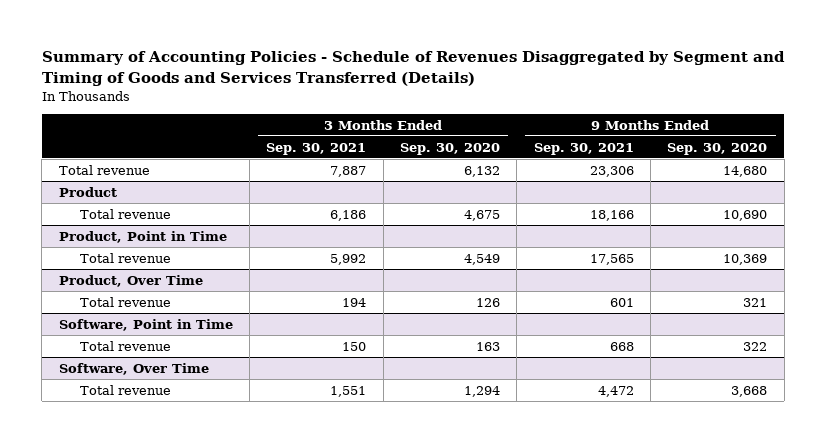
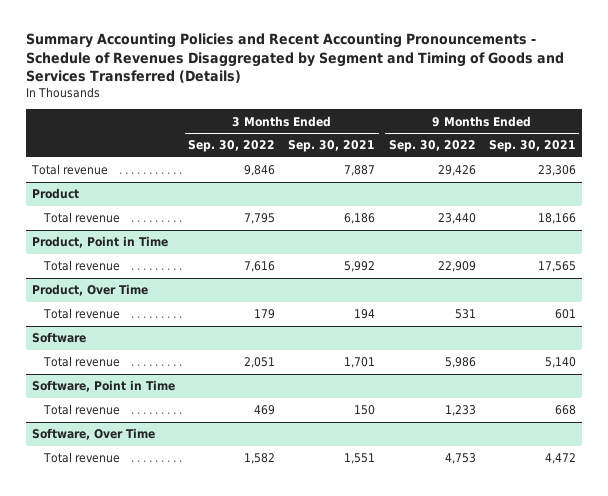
[41,51,785,86] Summary of Accounting Policies - Schedule of Revenues Disaggregated by Segment and Timing of Goods and Services Transferred (Details) -> [25,33,564,84] Summary Accounting Policies and Recent Accounting Pronouncements - Schedule of Revenues Disaggregated by Segment and Timing of Goods and Services Transferred (Details)
[400,142,501,155] Sep. 30, 2020 -> none
[667,142,768,155] Sep. 30, 2020 -> none
none -> [188,140,276,153] Sep. 30, 2022
none -> [388,140,476,153] Sep. 30, 2022
none -> [32,332,87,344] Software
none -> [42,356,120,368] Total revenue

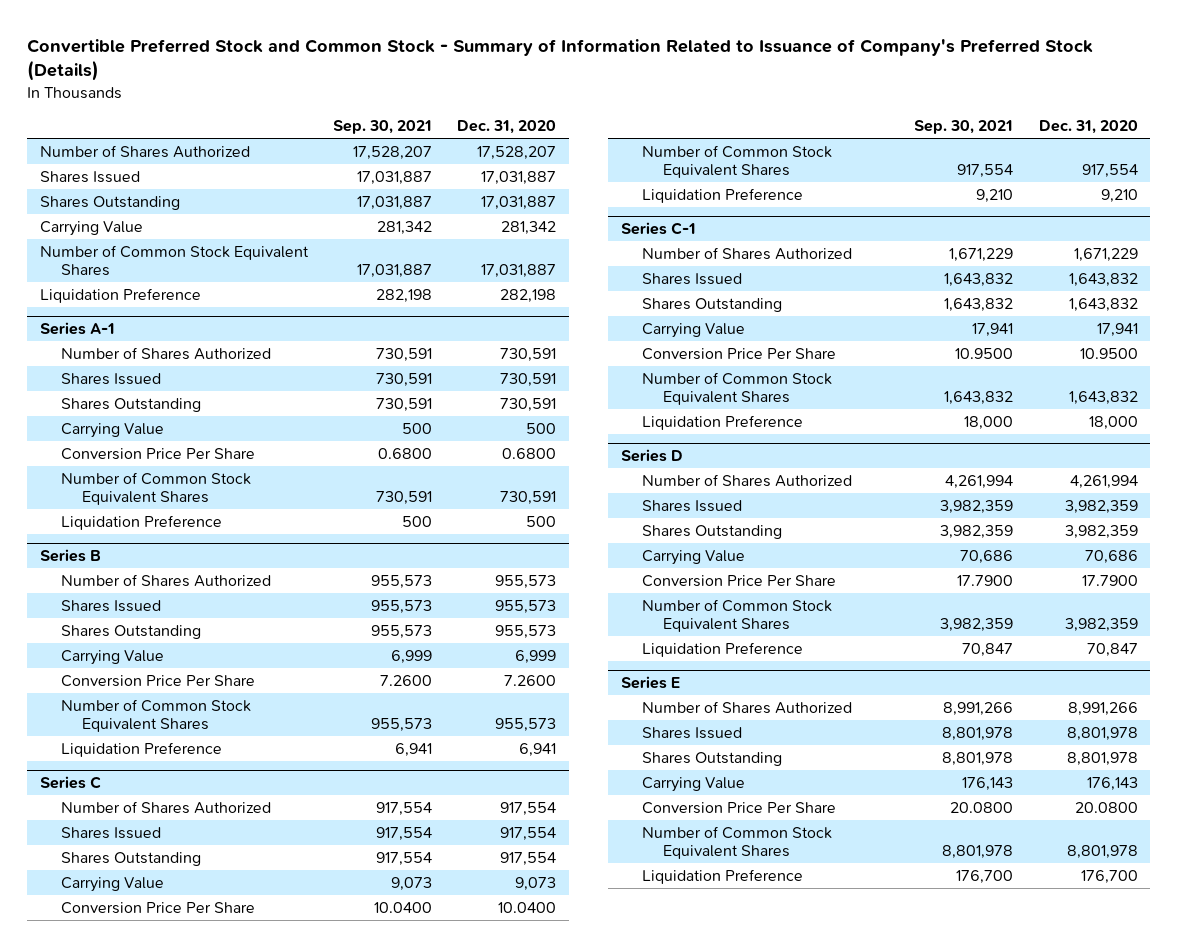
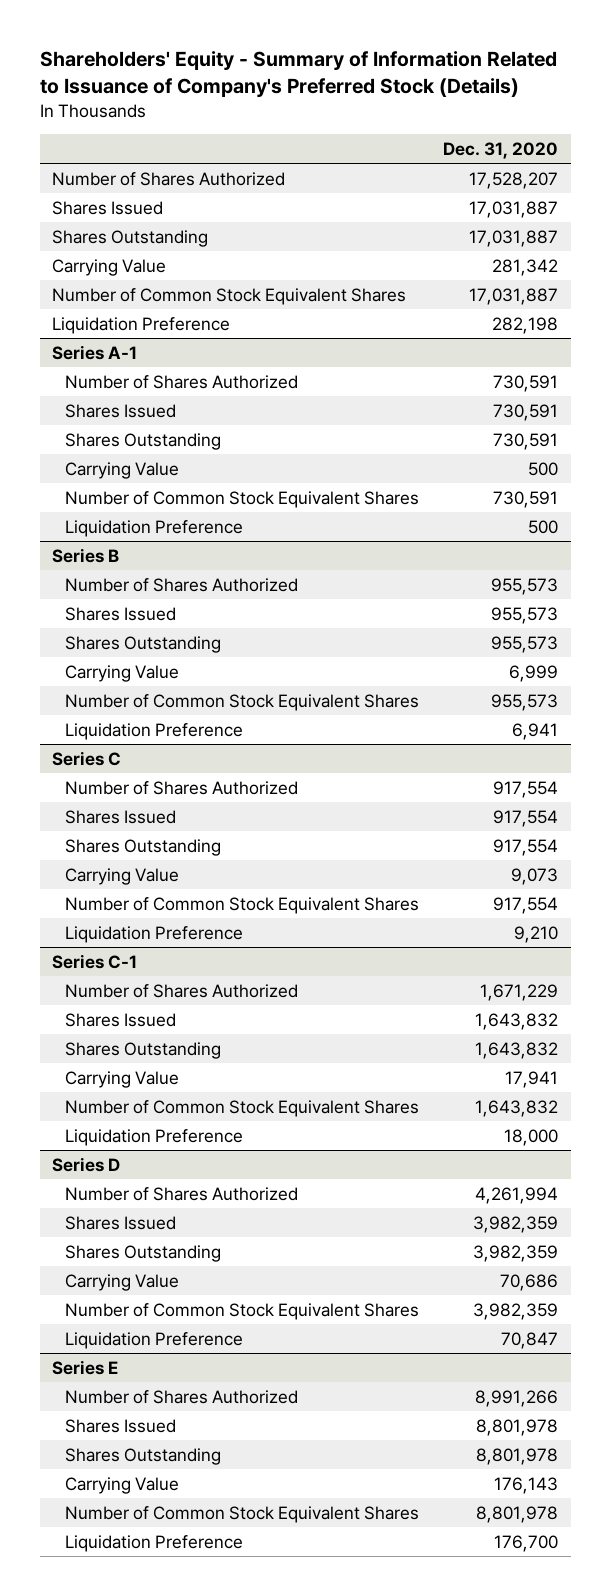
[27,38,1094,82] Convertible Preferred Stock and Common Stock - Summary of Information Related to Issuance of Company's Preferred Stock (Details) -> [39,51,557,98] Shareholders' Equity - Summary of Information Related to Issuance of Company's Preferred Stock (Details)
[333,120,433,135] Sep. 30, 2021 -> none
[60,447,255,460] Conversion Price Per Share -> none
[60,674,255,687] Conversion Price Per Share -> none
[60,901,255,914] Conversion Price Per Share -> none
[642,347,837,360] Conversion Price Per Share -> none
[642,574,837,587] Conversion Price Per Share -> none
[642,801,837,814] Conversion Price Per Share -> none

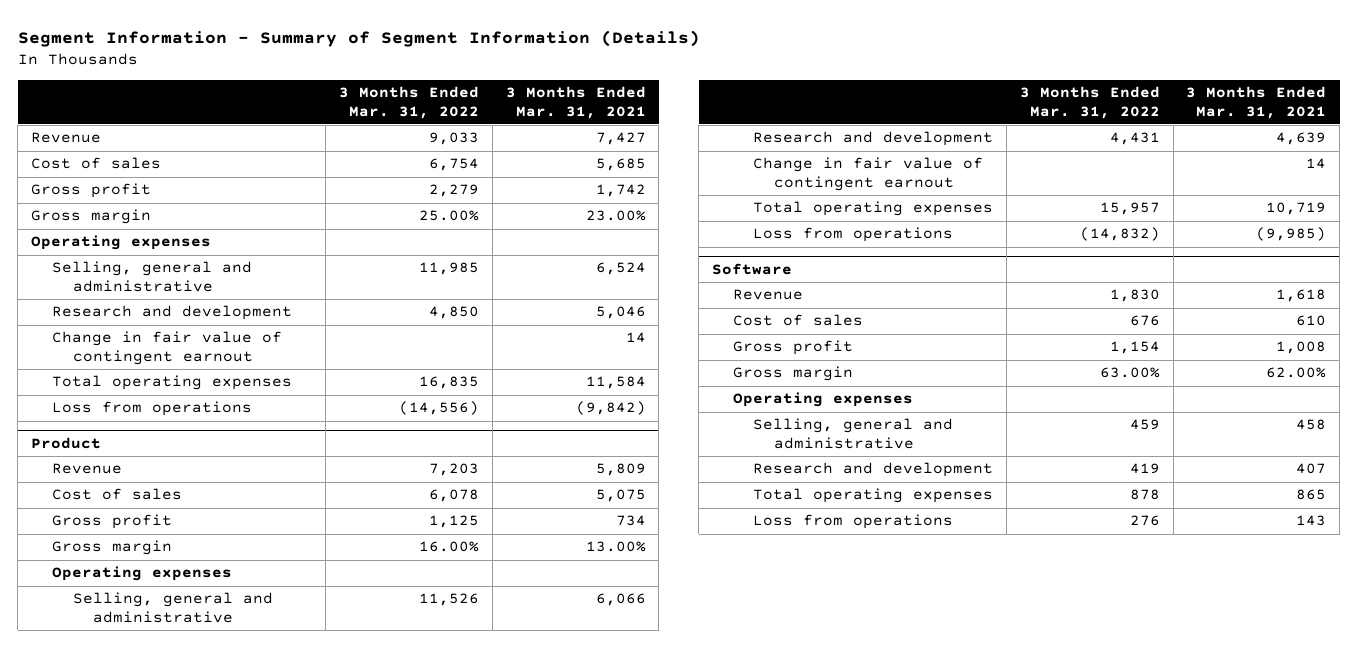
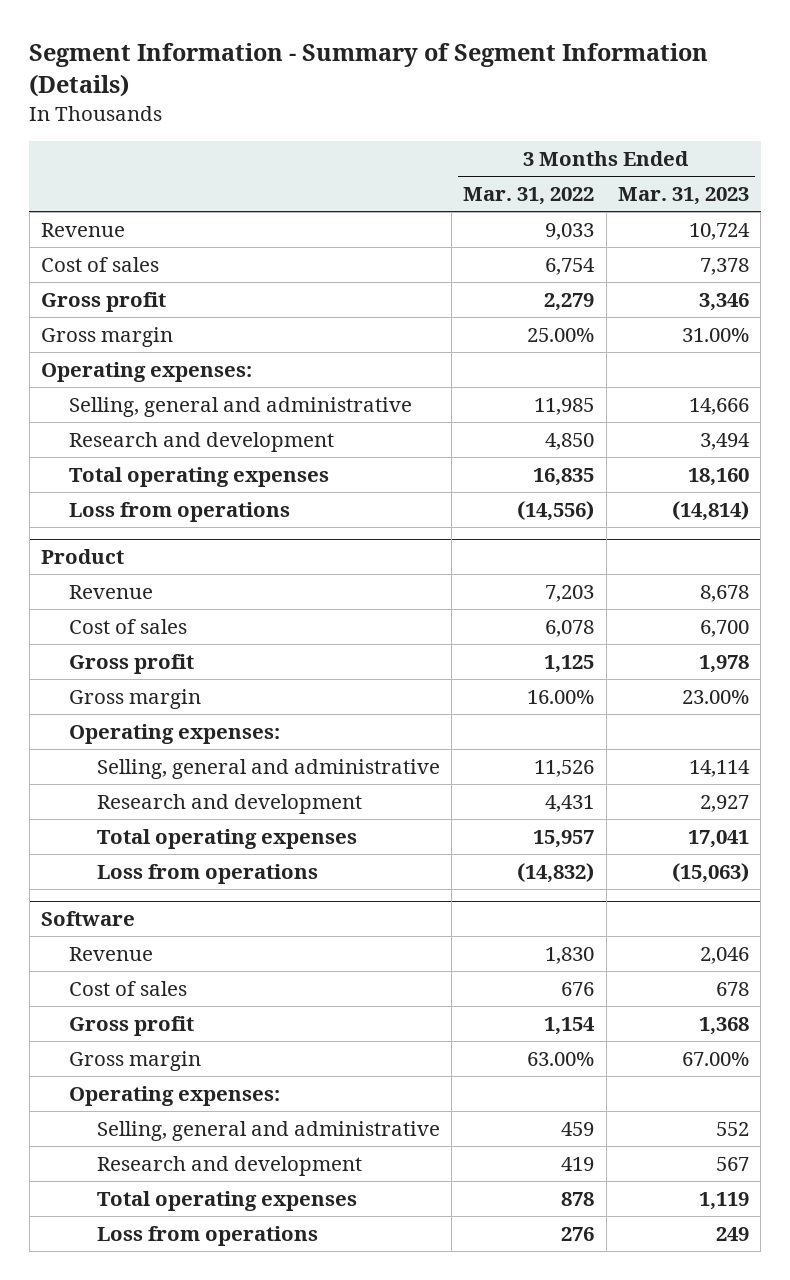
[505,86,646,119] 3 Months Ended Mar. 31, 2021 -> none
none -> [617,187,749,206] Mar. 31, 2023
[31,235,212,251] Operating expenses -> [41,361,253,382] Operating expenses:
[51,331,282,365] Change in fair value of contingent earnout -> none
[51,566,232,582] Operating expenses -> [69,723,281,744] Operating expenses:
[753,157,984,191] Change in fair value of contingent earnout -> none
[732,392,913,408] Operating expenses -> [69,1085,281,1106] Operating expenses:

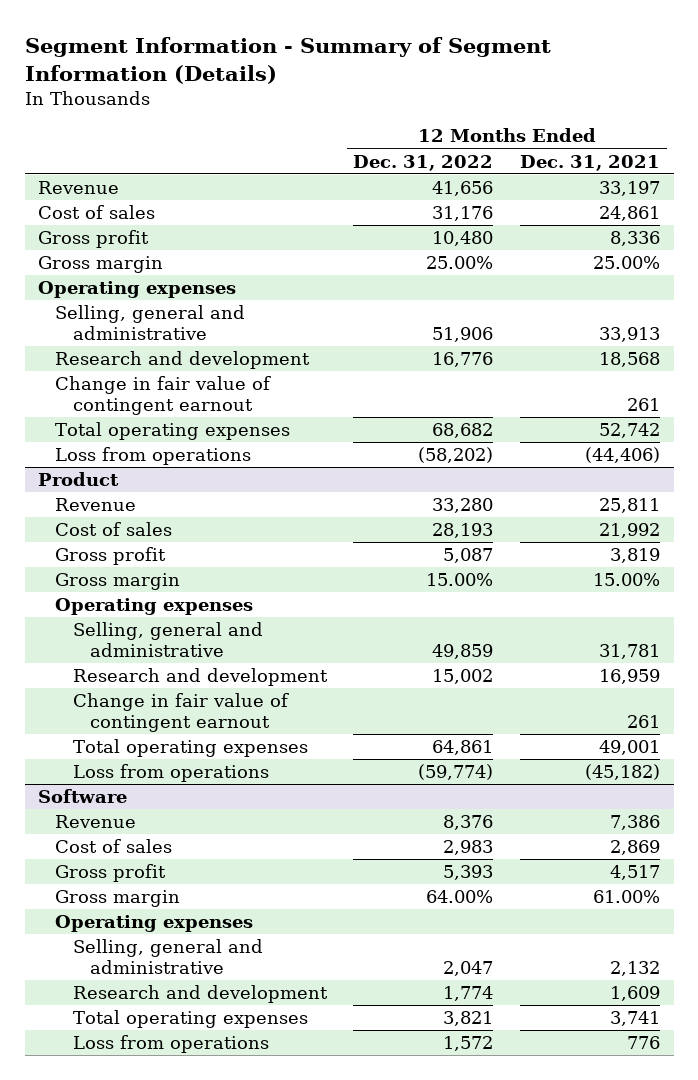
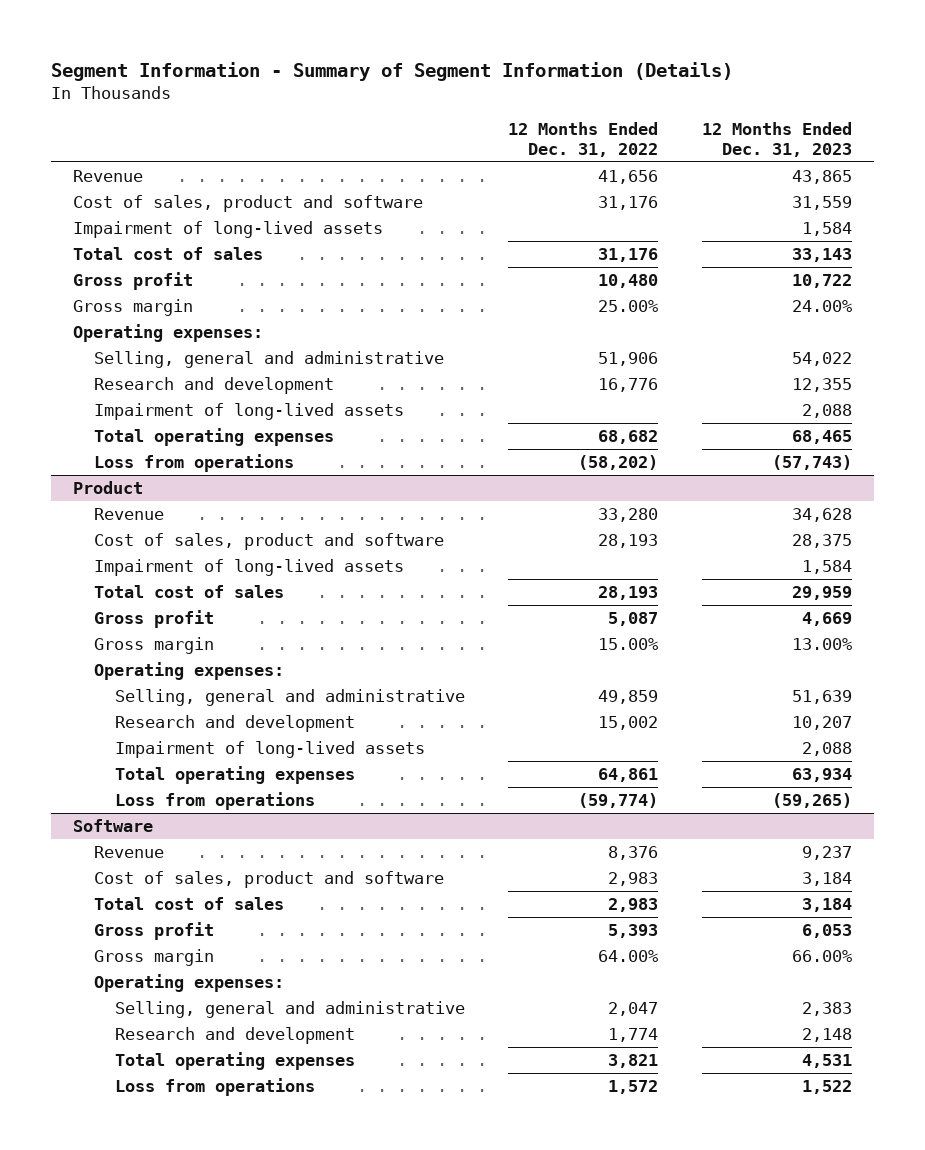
[520,154,661,171] Dec. 31, 2021 -> none
none -> [702,121,853,157] 12 Months Ended Dec. 31, 2023
[37,205,155,220] Cost of sales -> [72,195,423,213] Cost of sales, product and software
none -> [72,221,383,239] Impairment of long-lived assets
none -> [72,247,263,261] Total cost of sales
[37,281,236,299] Operating expenses -> [72,324,263,343] Operating expenses:
[55,376,272,416] Change in fair value of contingent earnout -> none
none -> [93,403,404,421] Impairment of long-lived assets
[55,522,173,537] Cost of sales -> [93,533,444,551] Cost of sales, product and software
none -> [93,559,404,577] Impairment of long-lived assets
none -> [93,585,284,599] Total cost of sales
[55,598,254,616] Operating expenses -> [93,662,284,681] Operating expenses:
[72,693,289,733] Change in fair value of contingent earnout -> none
none -> [114,741,425,759] Impairment of long-lived assets
[55,839,173,854] Cost of sales -> [93,871,444,889] Cost of sales, product and software
none -> [93,897,284,911] Total cost of sales
[55,915,254,933] Operating expenses -> [93,974,284,993] Operating expenses:

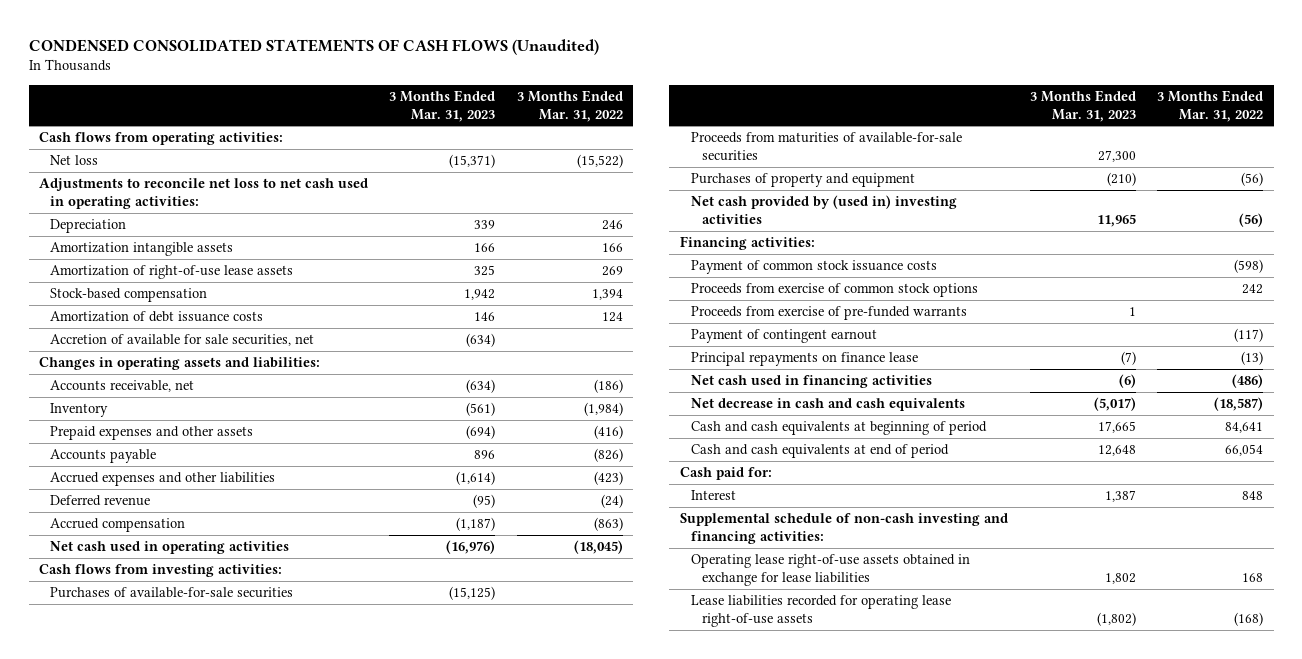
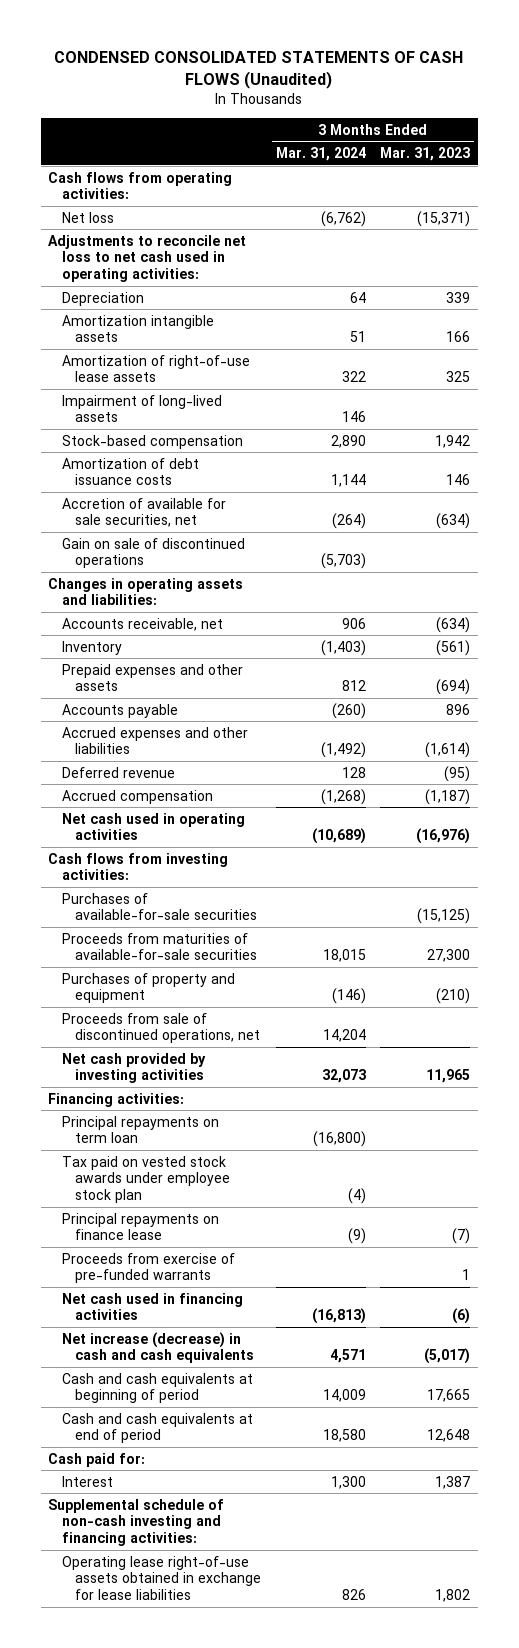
[516,90,623,122] 3 Months Ended Mar. 31, 2022 -> none
none -> [275,147,366,162] Mar. 31, 2024
none -> [61,394,222,423] Impairment of long-lived assets
none -> [61,537,245,569] Gain on sale of discontinued operations
none -> [61,1012,261,1044] Proceeds from sale of discontinued operations, net
[690,195,957,224] Net cash provided by (used in) investing activities -> [61,1052,206,1084] Net cash provided by investing activities
[690,260,937,275] Payment of common stock issuance costs -> none
[690,283,978,298] Proceeds from exercise of common stock options -> none
[690,329,877,344] Payment of contingent earnout -> none
none -> [61,1115,219,1144] Principal repayments on term loan
none -> [61,1155,231,1203] Tax paid on vested stock awards under employee stock plan
[690,306,967,321] Proceeds from exercise of pre-funded warrants -> [61,1252,235,1284] Proceeds from exercise of pre-funded warrants
[690,398,965,412] Net decrease in cash and cash equivalents -> [61,1331,255,1364] Net increase (decrease) in cash and cash equivalents
[690,595,951,627] Lease liabilities recorded for operating lease right-of-use assets -> none

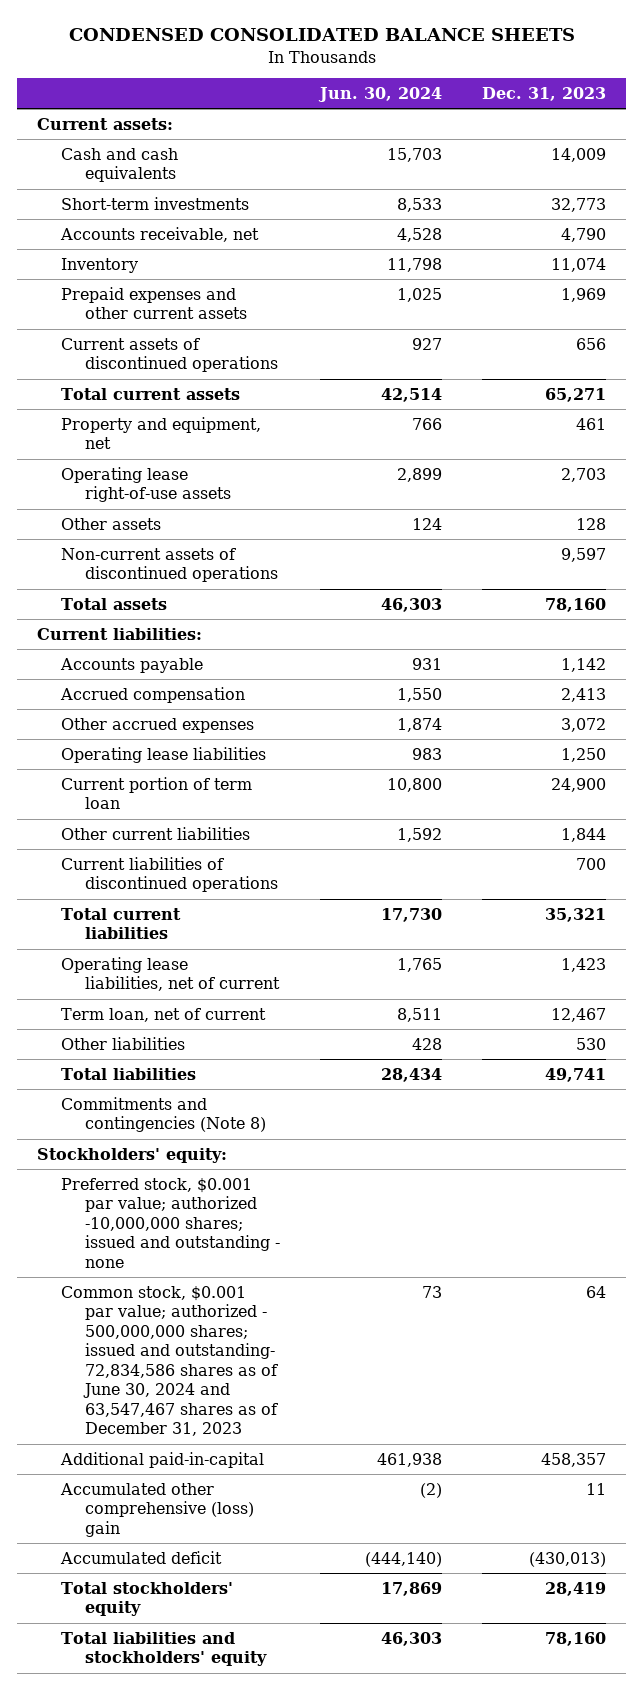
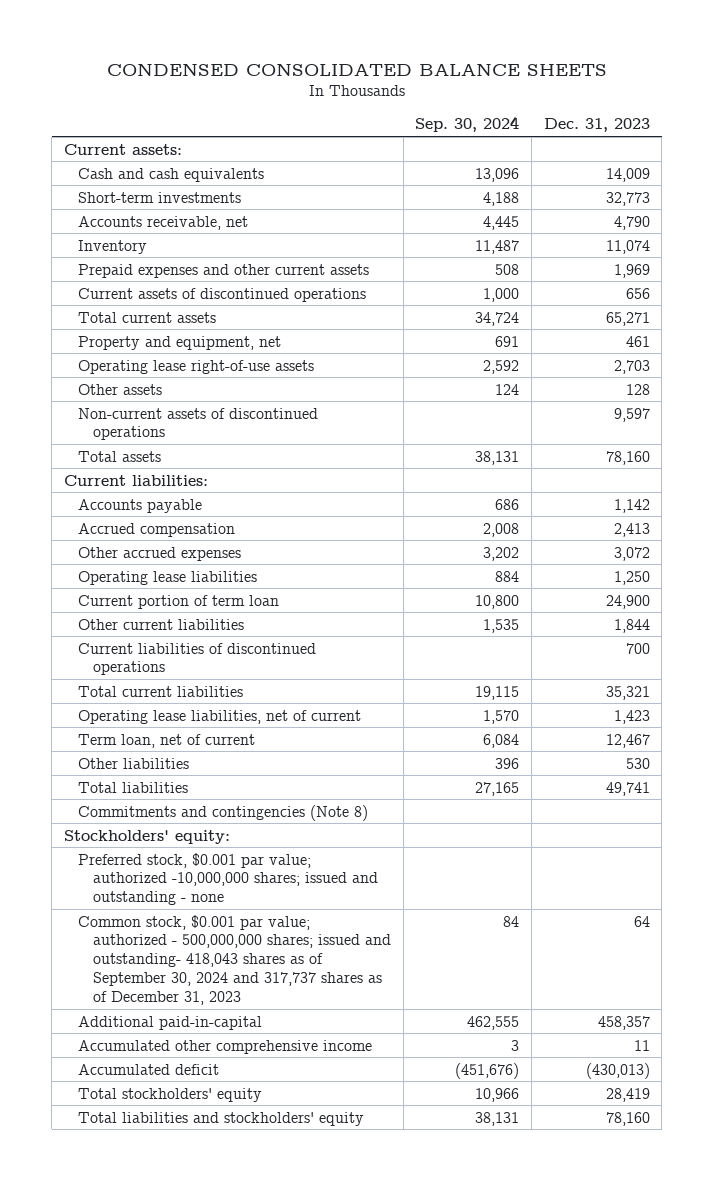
[318,87,443,103] Jun. 30, 2024 -> none
none -> [415,116,520,133] Sep. 30, 2024
[61,1285,279,1437] Common stock, $0.001 par value; authorized - 500,000,000 shares; issued and outstanding- 72,834,586 shares as of June 30, 2024 and 63,547,467 shares as of December 31, 2023 -> [78,914,391,1006] Common stock, $0.001 par value; authorized - 500,000,000 shares; issued and outstanding- 418,043 shares as of September 30, 2024 and 317,737 shares as of December 31, 2023
[60,1482,255,1537] Accumulated other comprehensive (loss) gain -> [78,1039,373,1054] Accumulated other comprehensive income

